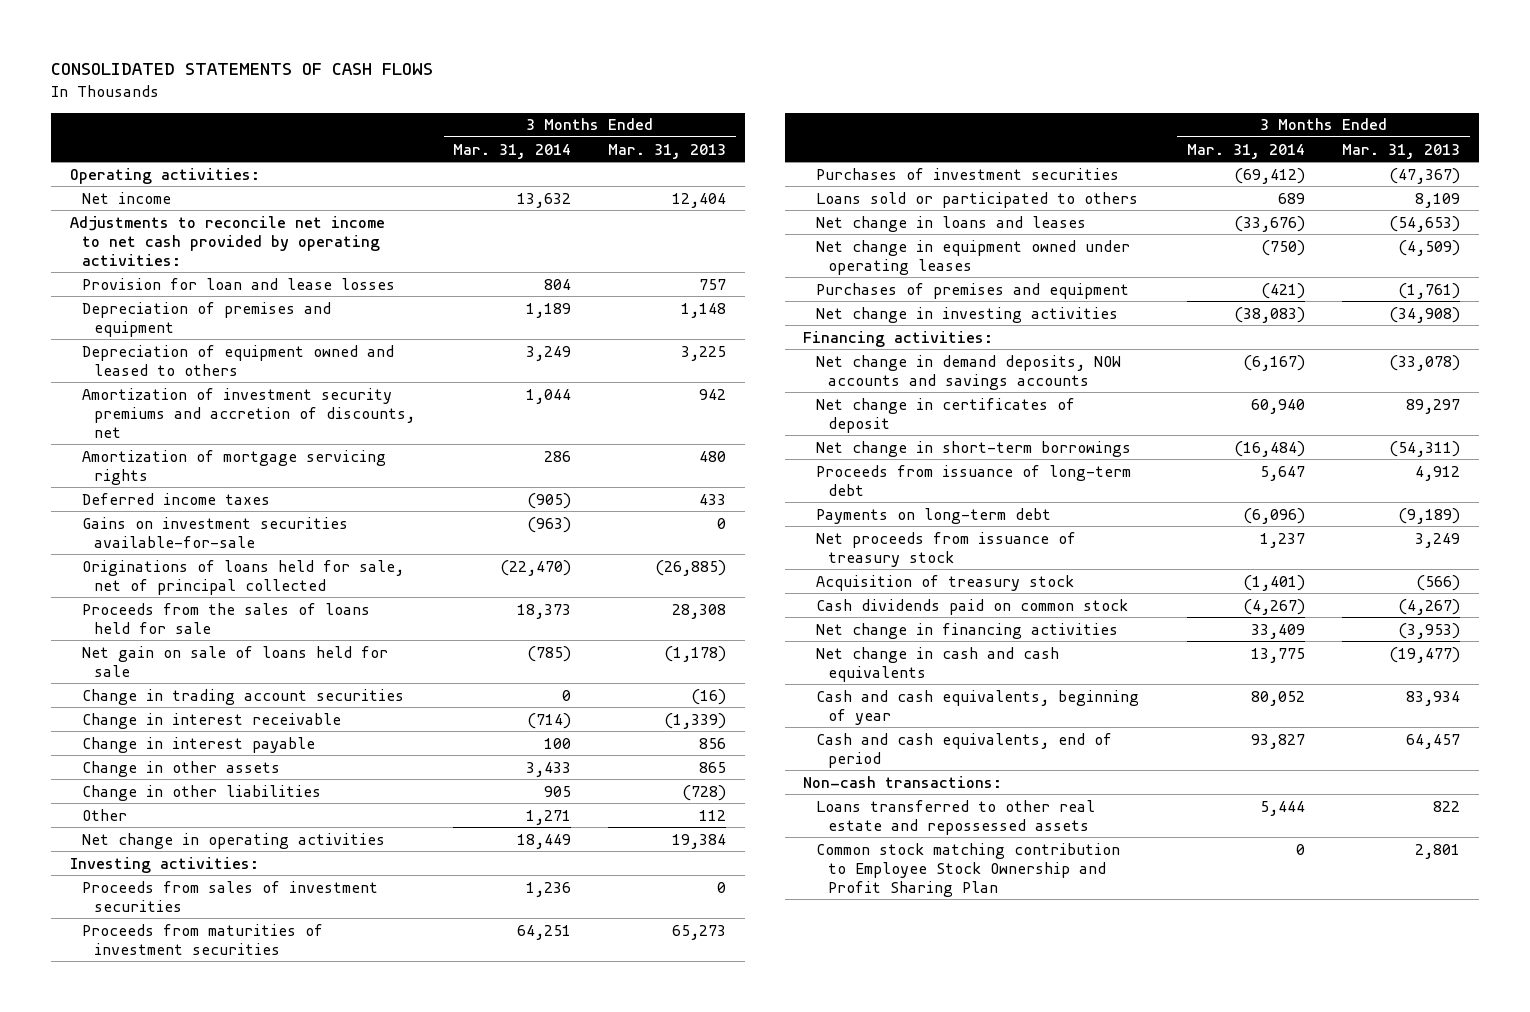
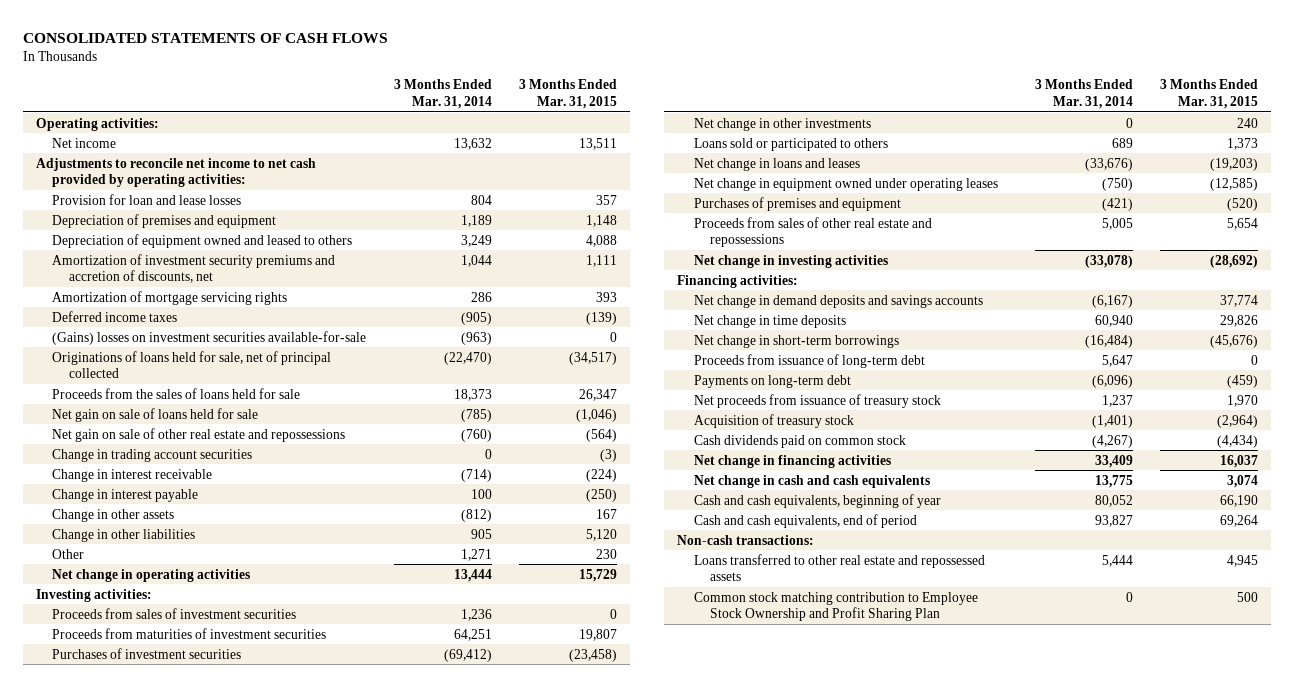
[608,143,727,159] Mar. 31, 2013 -> none
none -> [518,79,617,109] 3 Months Ended Mar. 31, 2015
[81,516,348,548] Gains on investment securities available-for-sale -> [52,330,367,345] (Gains) losses on investment securities available-for-sale
none -> [52,427,346,442] Net gain on sale of other real estate and repossessions
[525,761,571,777] 3,433 -> [460,508,492,522] (812)
[516,833,571,849] 18,449 -> [453,568,492,582] 13,444
none -> [693,117,871,131] Net change in other investments
none -> [693,216,932,248] Proceeds from sales of other real estate and repossessions
[1233,306,1305,323] (38,083) -> [1084,254,1133,268] (33,078)
[815,354,1121,390] Net change in demand deposits, NOW accounts and savings accounts -> [693,294,983,308] Net change in demand deposits and savings accounts
[815,397,1075,433] Net change in certificates of deposit -> [693,314,846,328] Net change in time deposits

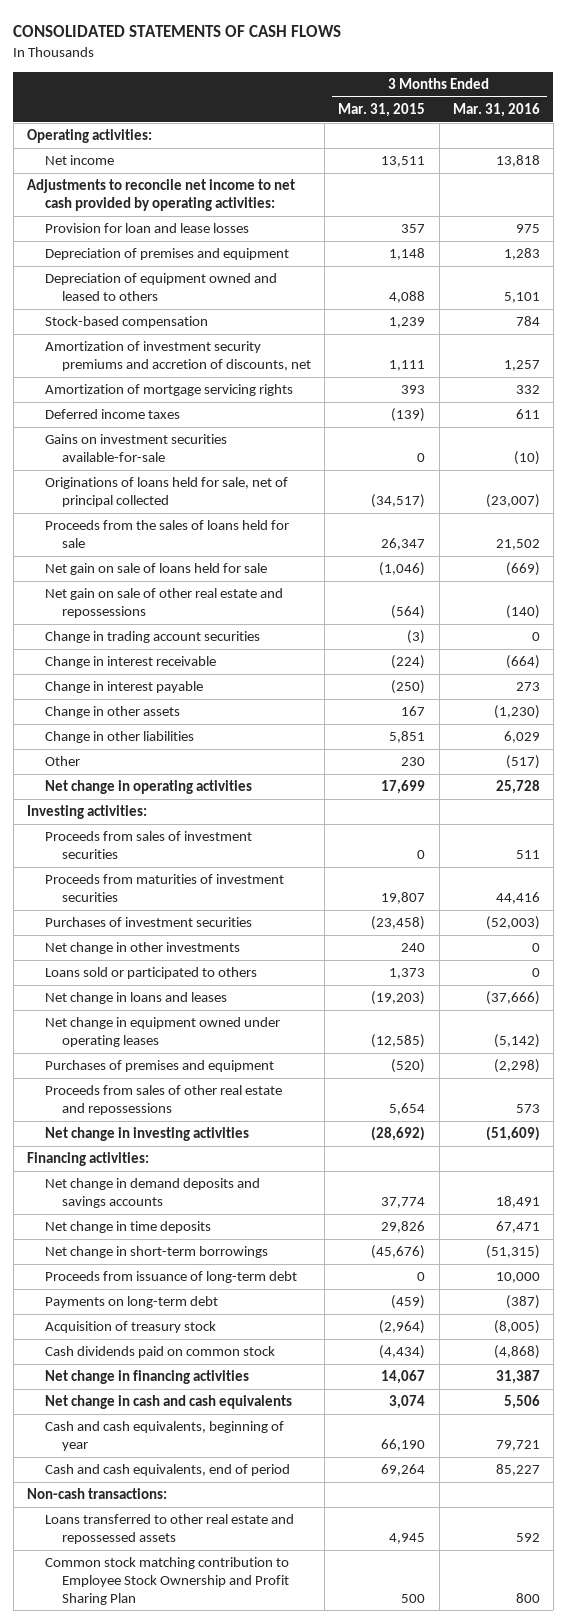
[393,79,492,109] 3 Months Ended Mar. 31, 2014 -> none
none -> [452,103,540,118] Mar. 31, 2016
none -> [44,316,208,329] Stock-based compensation
[52,330,367,345] (Gains) losses on investment securities available-for-sale -> [44,434,227,463] Gains on investment securities available-for-sale
[585,528,617,541] 5,120 -> [389,731,426,744] 5,851
[578,568,617,582] 15,729 -> [381,780,426,795] 17,699
[693,393,941,408] Net proceeds from issuance of treasury stock -> none
[1219,454,1258,468] 16,037 -> [381,1370,426,1385] 14,067

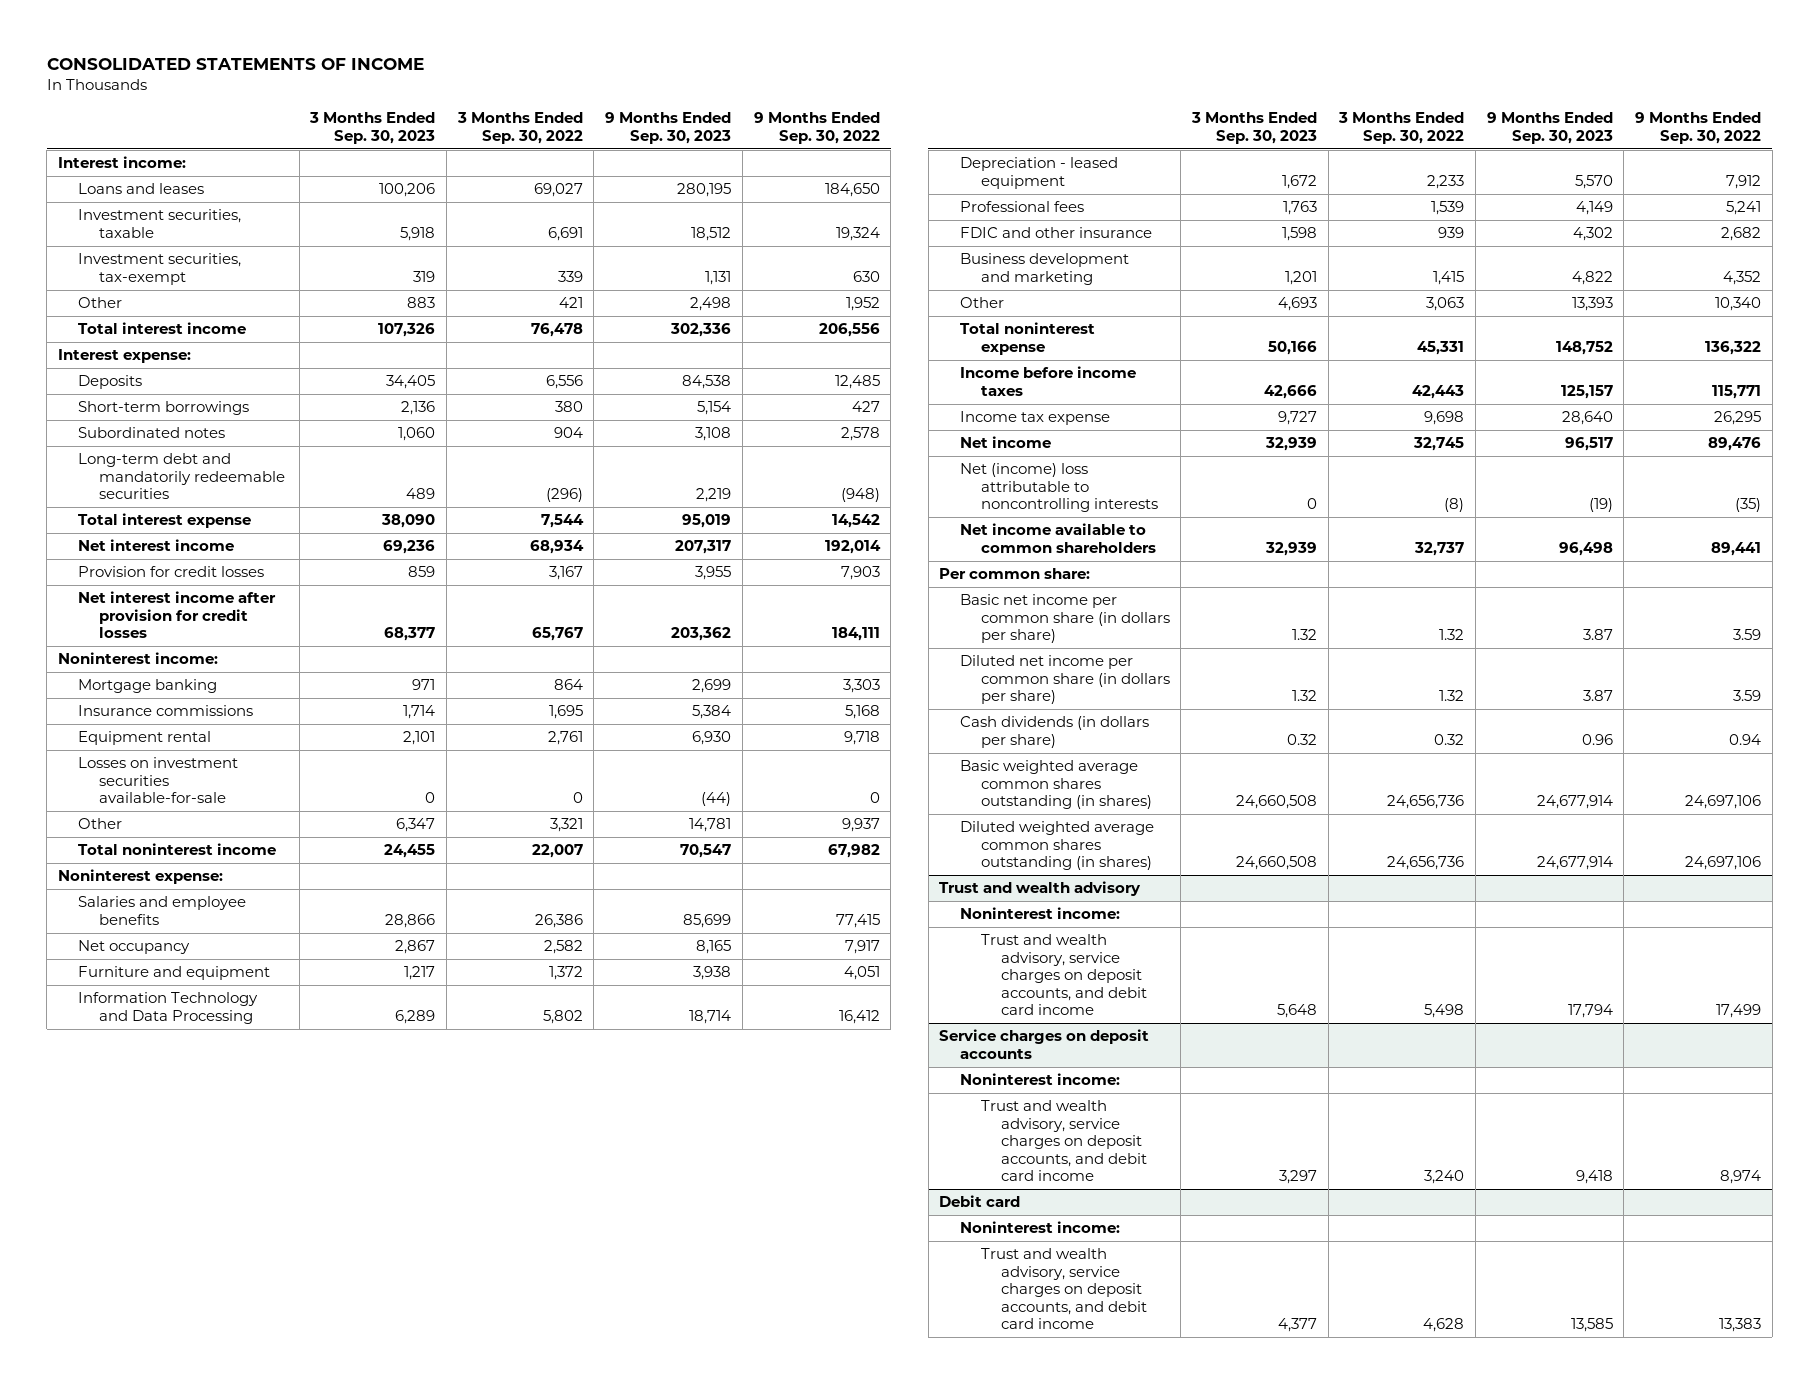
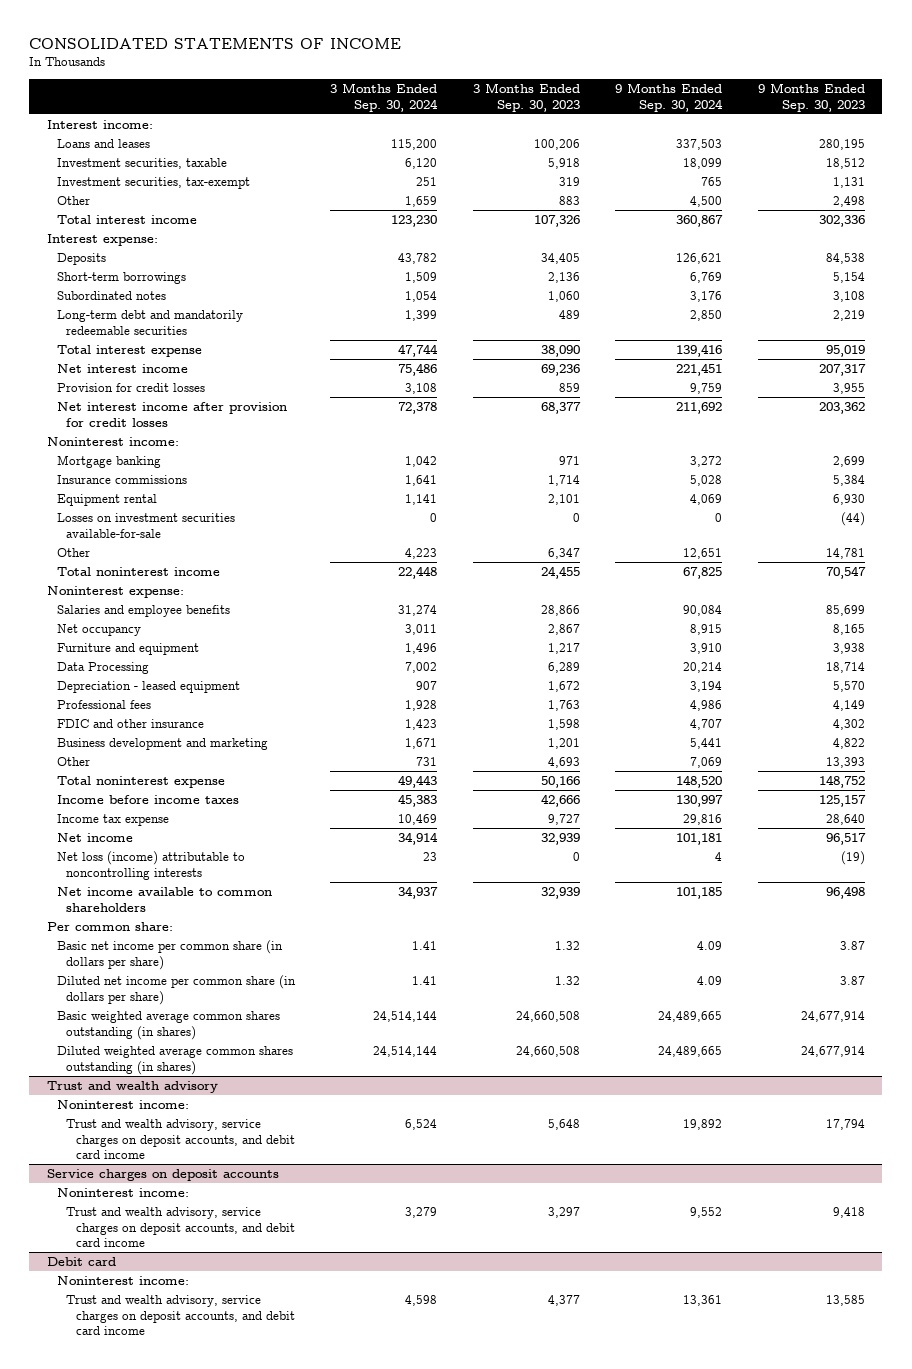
[456,112,583,144] 3 Months Ended Sep. 30, 2022 -> none
[753,112,880,144] 9 Months Ended Sep. 30, 2022 -> none
none -> [330,83,439,112] 3 Months Ended Sep. 30, 2024
none -> [615,83,724,112] 9 Months Ended Sep. 30, 2024
[78,992,259,1024] Information Technology and Data Processing -> [56,662,149,675] Data Processing
[959,463,1158,513] Net (income) loss attributable to noncontrolling interests -> [56,851,245,880] Net loss (income) attributable to noncontrolling interests
[959,716,1149,748] Cash dividends (in dollars per share) -> none

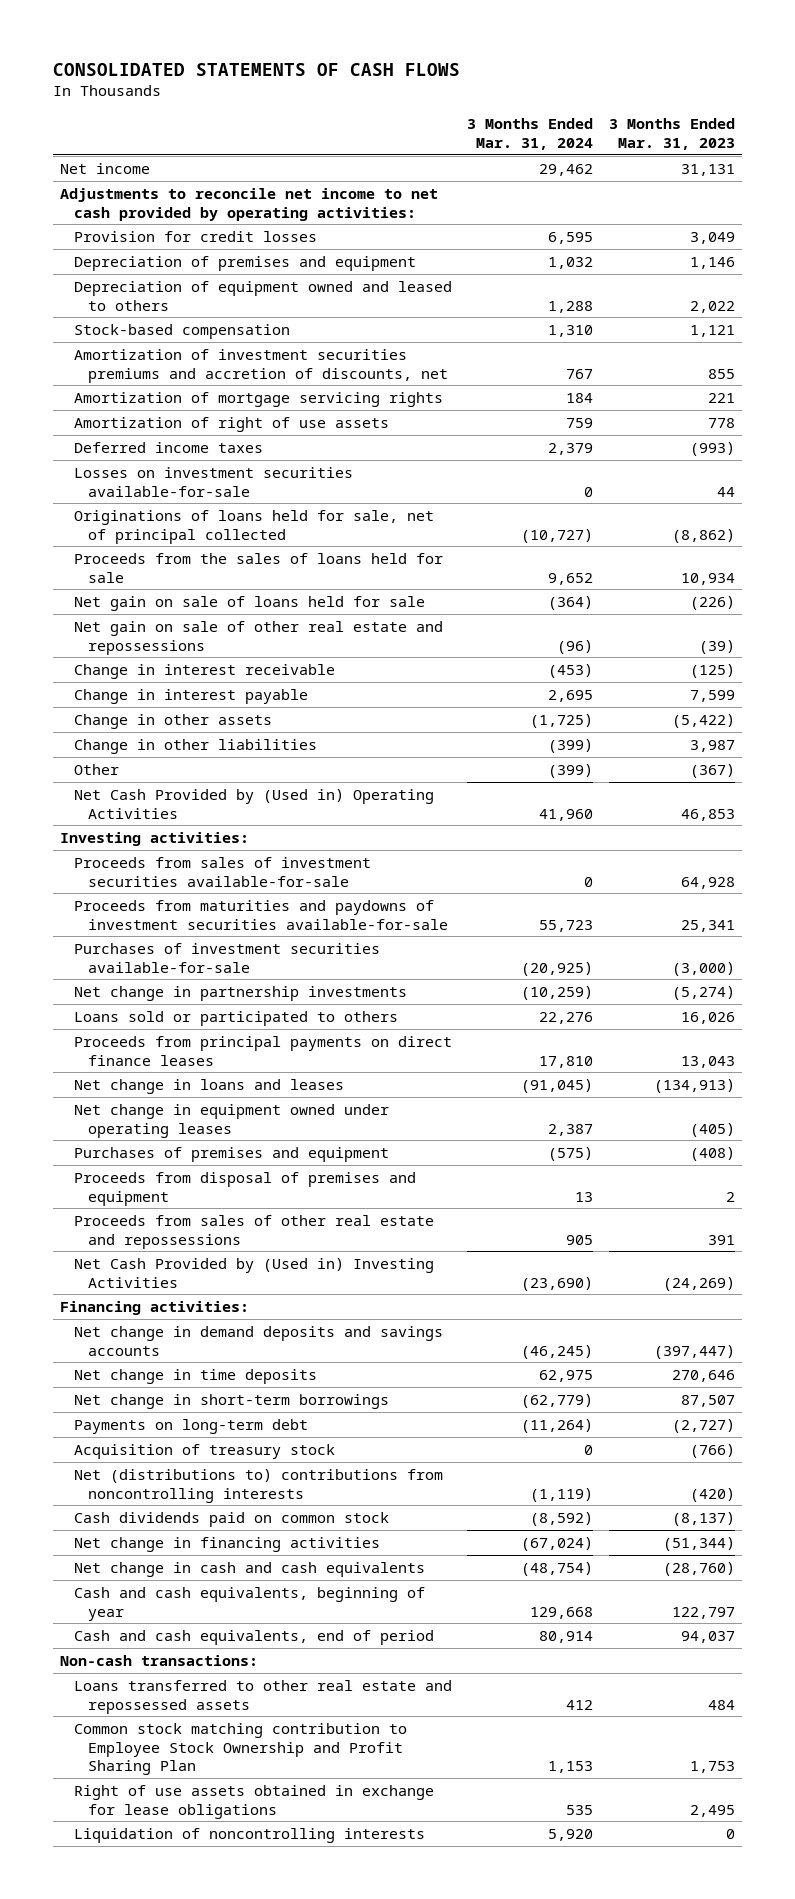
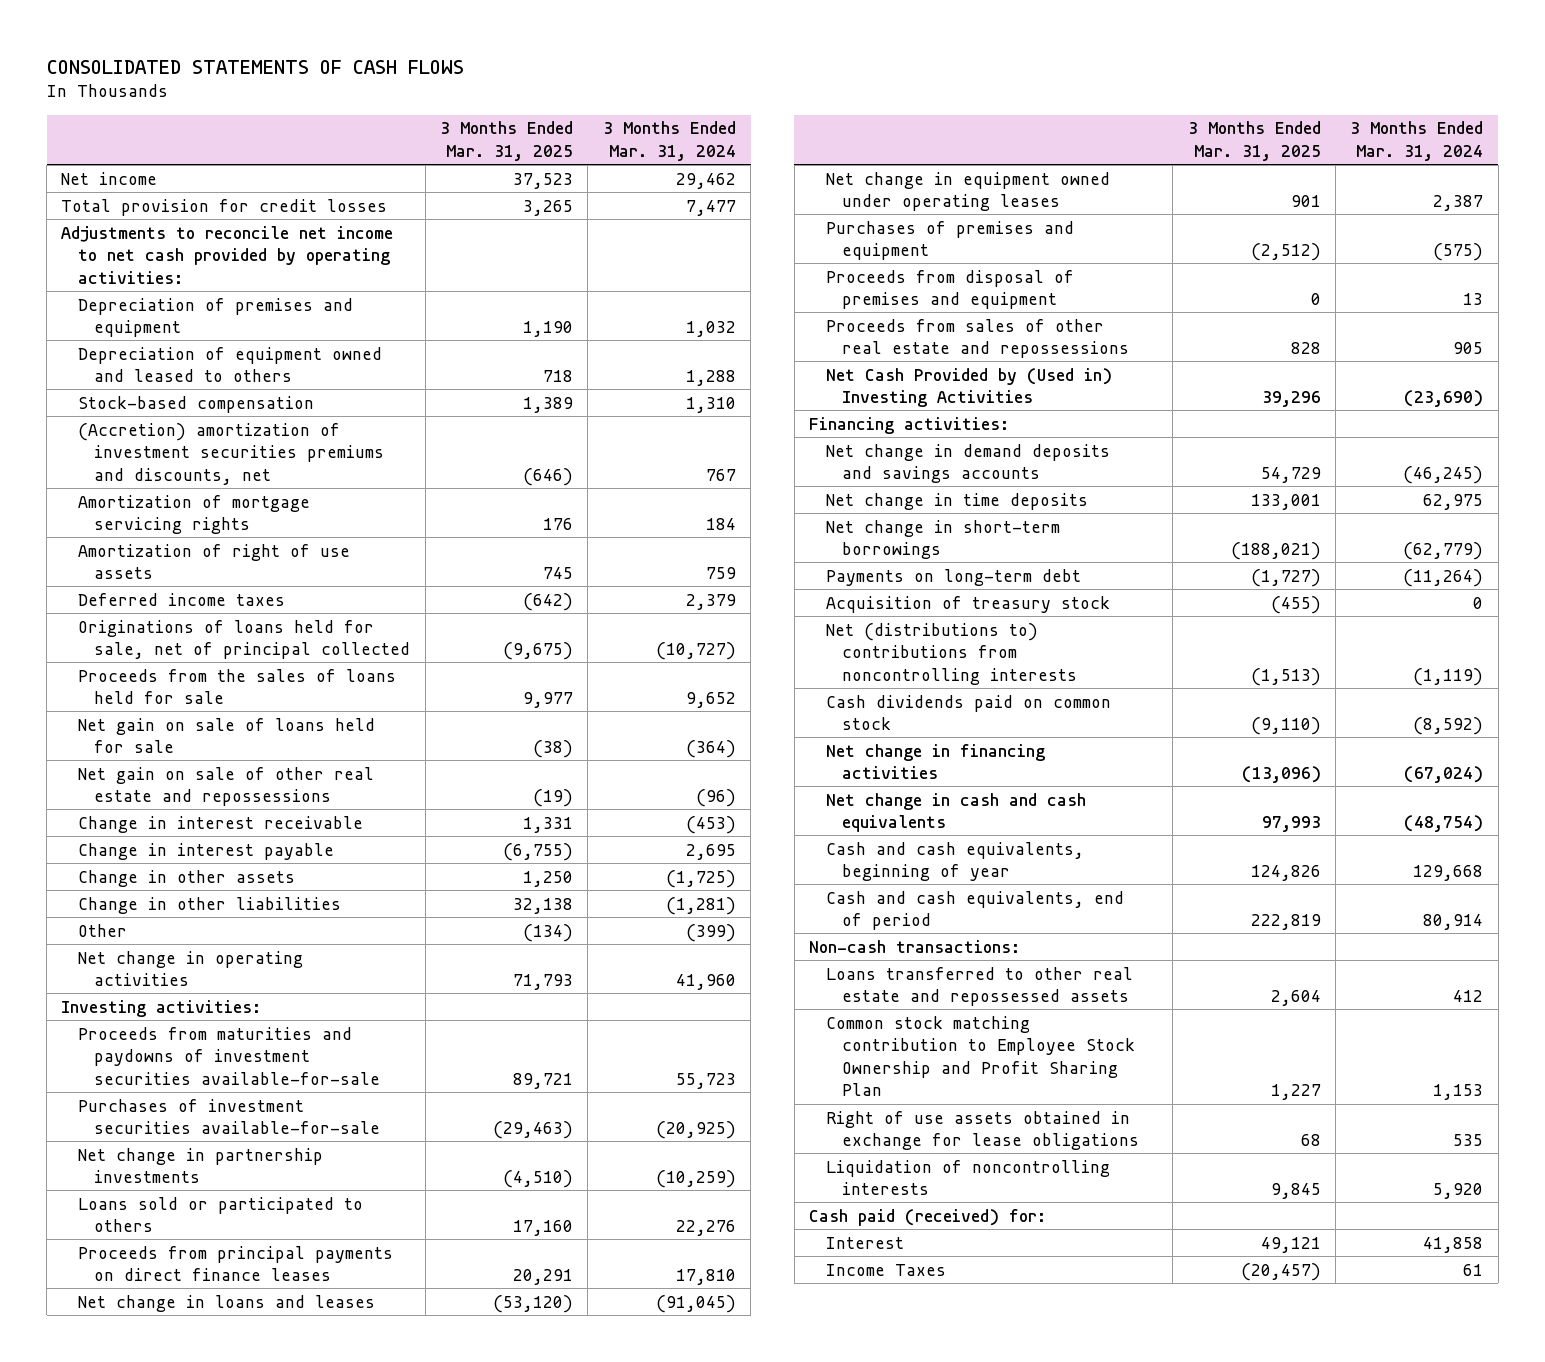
[608,117,735,150] 3 Months Ended Mar. 31, 2023 -> none
none -> [440,121,574,161] 3 Months Ended Mar. 31, 2025
none -> [61,198,388,216] Total provision for credit losses
[74,230,318,242] Provision for credit losses -> none
[74,348,449,383] Amortization of investment securities premiums and accretion of discounts, net -> [77,422,385,485] (Accretion) amortization of investment securities premiums and discounts, net
[74,466,354,497] Losses on investment securities available-for-sale -> none
[548,738,594,753] (399) -> [665,896,736,915] (1,281)
[74,788,435,819] Net Cash Provided by (Used in) Operating Activities -> [77,950,303,987] Net change in operating activities
[74,856,372,887] Proceeds from sales of investment securities available-for-sale -> none
none -> [809,1208,1047,1226] Cash paid (received) for:
none -> [825,1236,904,1249] Interest
none -> [825,1263,946,1276] Income Taxes

